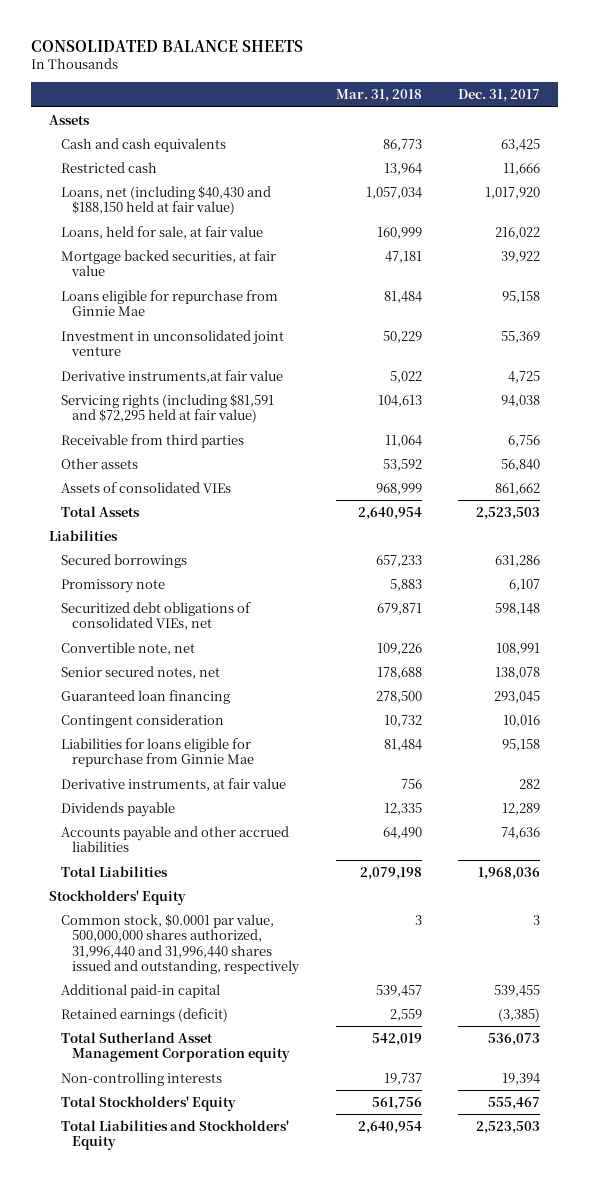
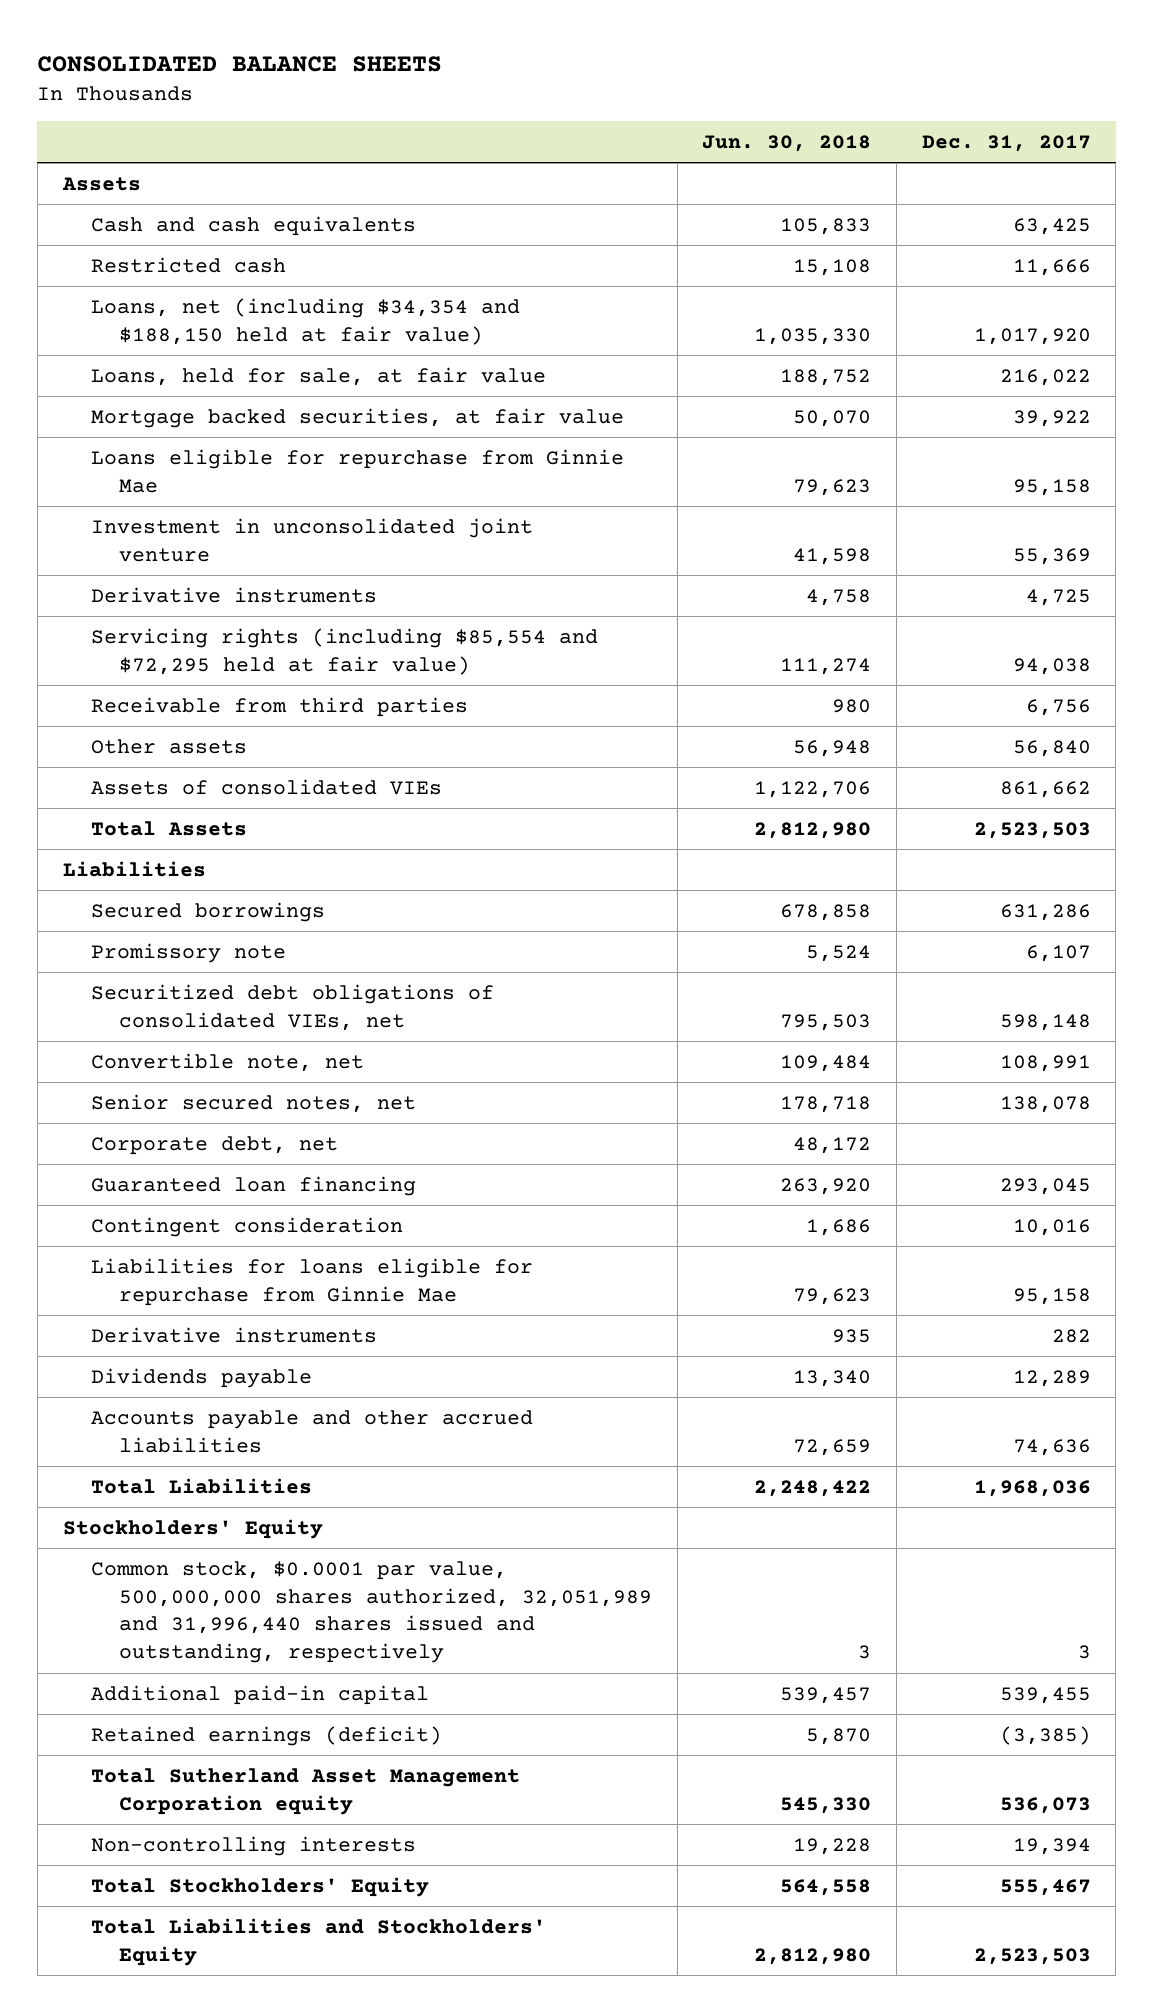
[335,89,422,103] Mar. 31, 2018 -> none
none -> [702,135,872,153] Jun. 30, 2018
[60,185,271,216] Loans, net (including $40,430 and $188,150 held at fair value) -> [90,297,520,345] Loans, net (including $34,354 and $188,150 held at fair value)
[60,369,283,383] Derivative instruments,at fair value -> [90,586,377,603] Derivative instruments
[60,393,274,424] Servicing rights (including $81,591 and $72,295 held at fair value) -> [90,627,598,675] Servicing rights (including $85,554 and $72,295 held at fair value)
none -> [90,1135,338,1155] Corporate debt, net
[60,777,286,791] Derivative instruments, at fair value -> [90,1326,377,1343] Derivative instruments
[60,913,301,975] Common stock, $0.0001 par value, 500,000,000 shares authorized, 31,996,440 and 31,996,440 shares issued and outstanding, respectively -> [90,1560,653,1664] Common stock, $0.0001 par value, 500,000,000 shares authorized, 32,051,989 and 31,996,440 shares issued and outstanding, respectively

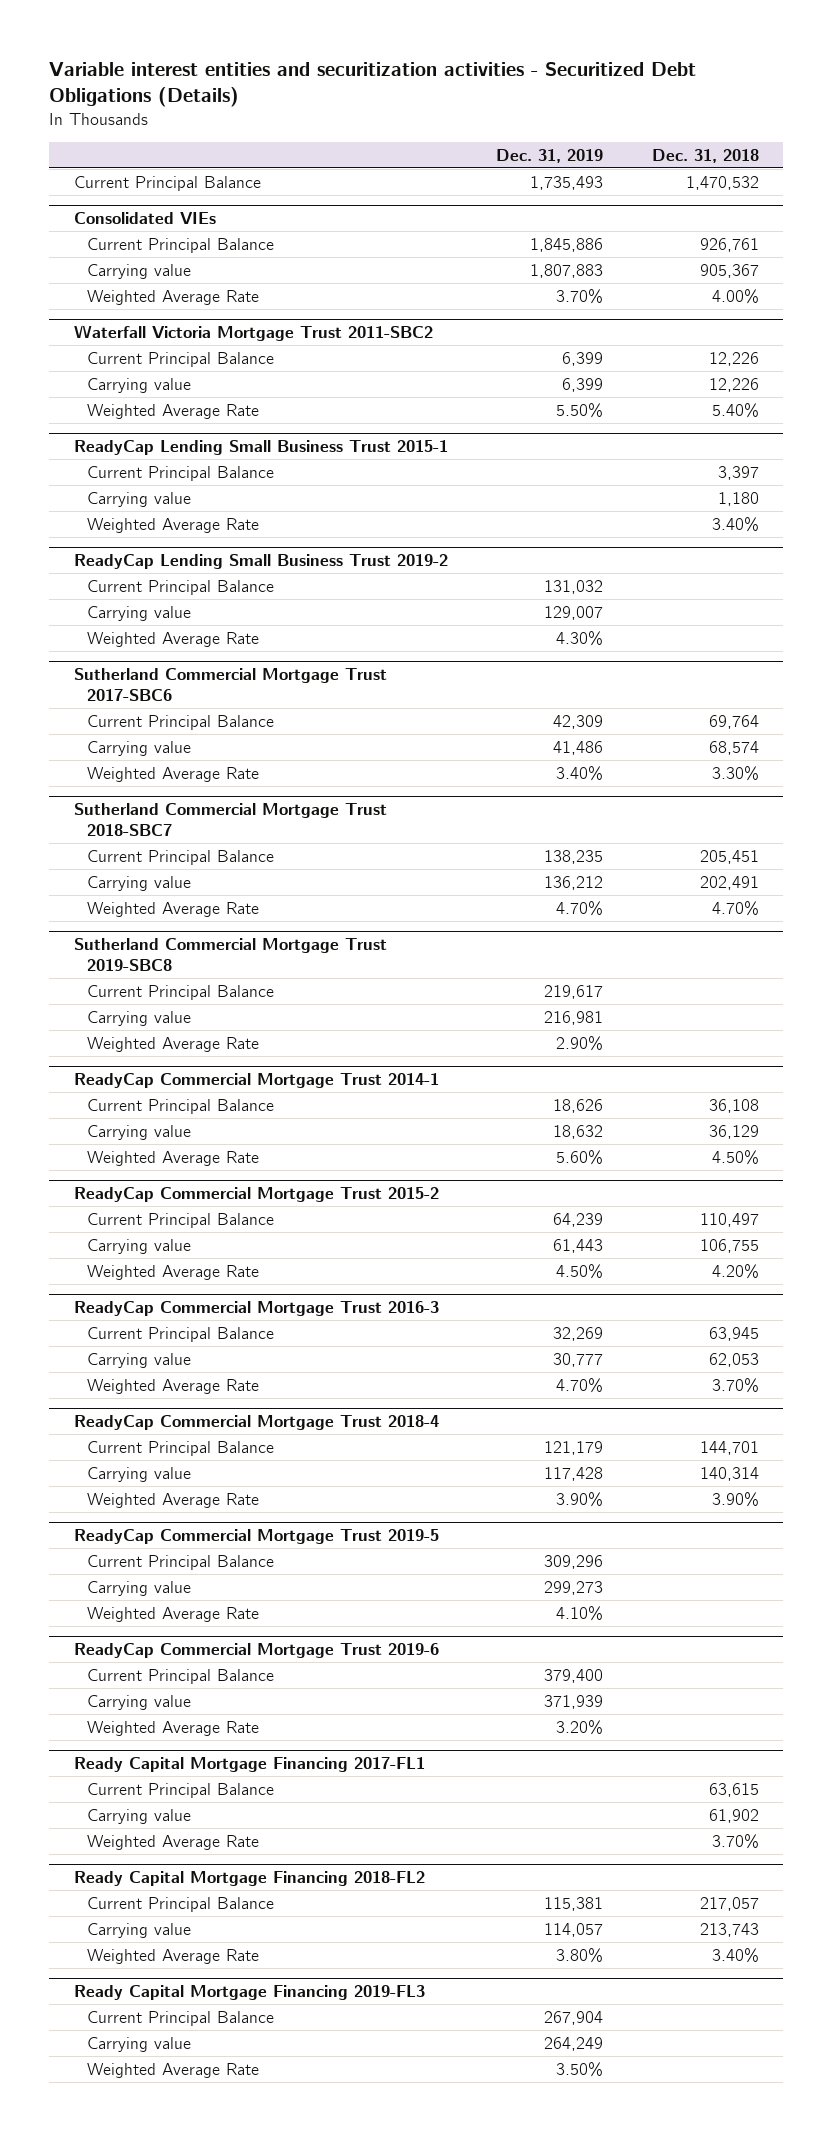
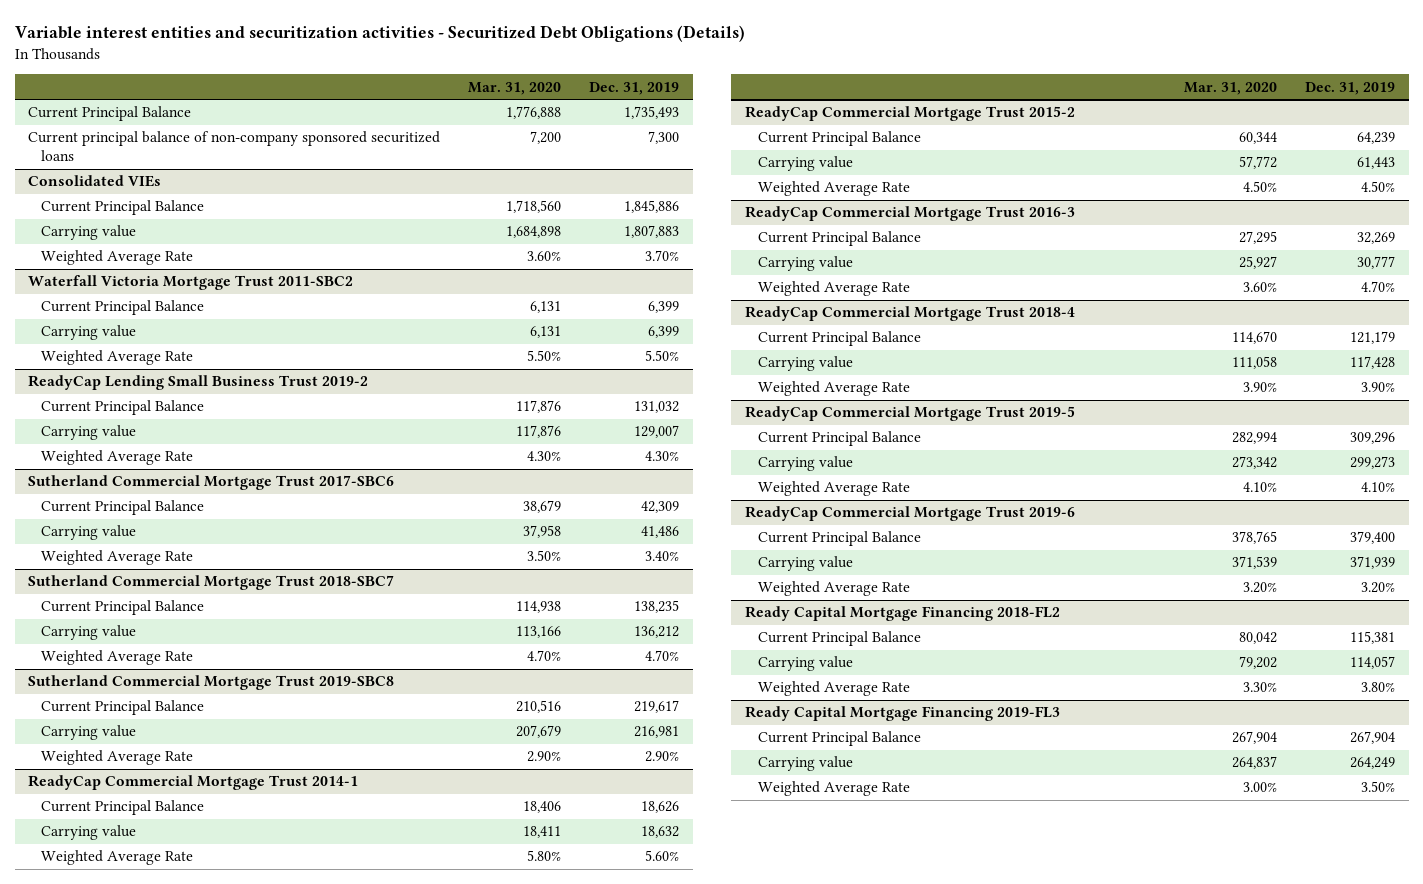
[651,148,759,163] Dec. 31, 2018 -> none
none -> [468,81,562,95] Mar. 31, 2020
none -> [28,131,441,162] Current principal balance of non-company sponsored securitized loans
[73,440,448,456] ReadyCap Lending Small Business Trust 2015-1 -> none
[87,465,275,481] Current Principal Balance -> none
[87,491,192,507] Carrying value -> none
[87,517,260,533] Weighted Average Rate -> none
[73,1757,425,1773] Ready Capital Mortgage Financing 2017-FL1 -> none
[87,1782,275,1798] Current Principal Balance -> none
[87,1808,192,1824] Carrying value -> none
[87,1834,260,1850] Weighted Average Rate -> none

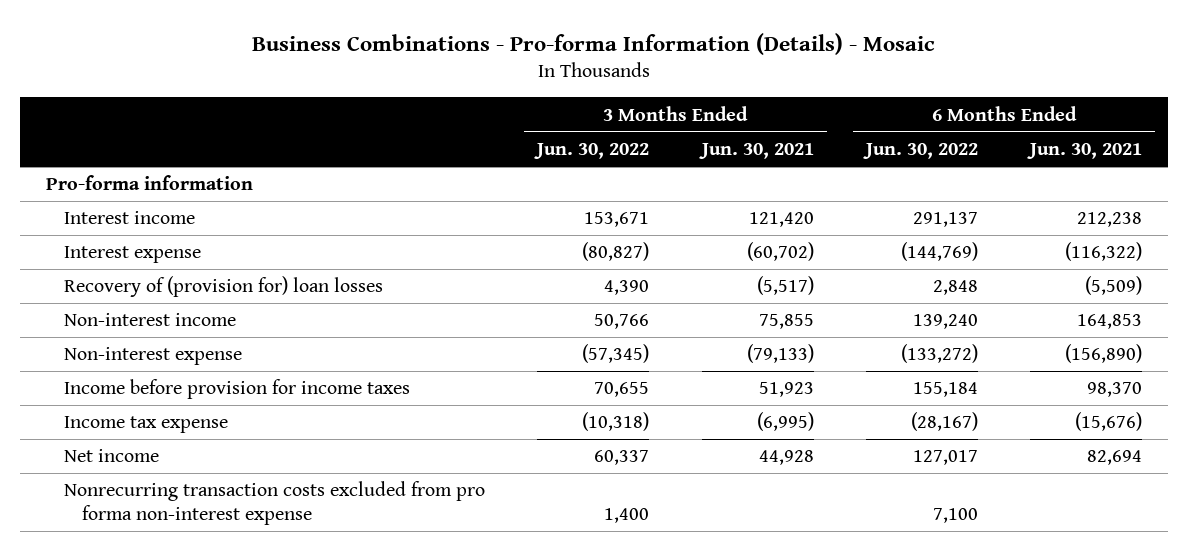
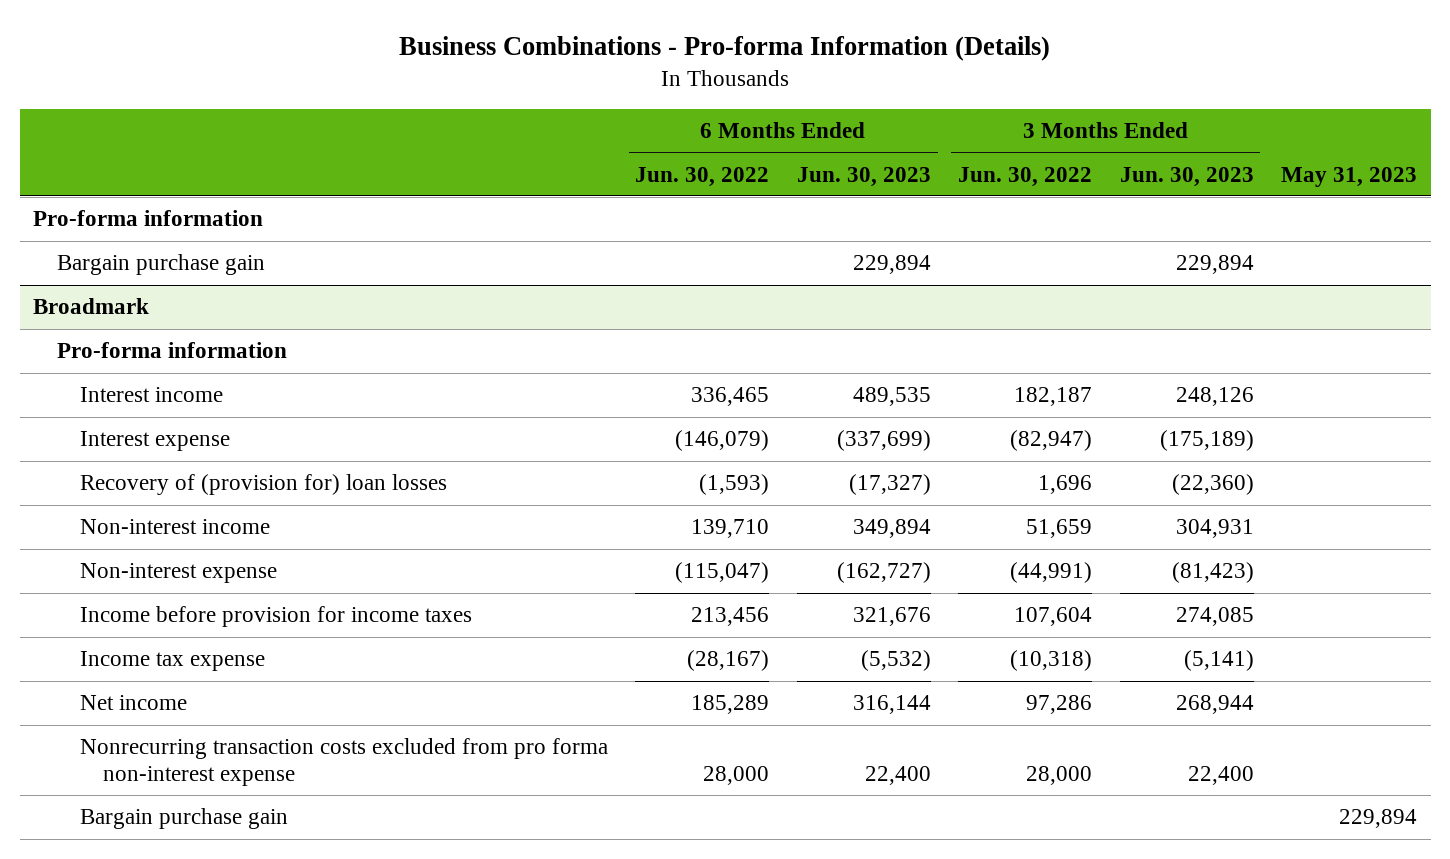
[251,32,935,55] Business Combinations - Pro-forma Information (Details) - Mosaic -> [399,36,1051,62] Business Combinations - Pro-forma Information (Details)
[698,143,814,160] Jun. 30, 2021 -> none
[1027,143,1143,160] Jun. 30, 2021 -> none
none -> [796,166,931,187] Jun. 30, 2023
none -> [1119,166,1254,187] Jun. 30, 2023
none -> [1280,166,1417,187] May 31, 2023
none -> [56,254,265,276] Bargain purchase gain
none -> [33,298,150,315] Broadmark
none -> [56,342,287,359] Pro-forma information
[584,212,650,228] 153,671 -> [1014,387,1093,407] 182,187
[912,212,978,228] 291,137 -> [691,387,770,407] 336,465
[582,242,650,262] (80,827) -> [1010,430,1093,452] (82,947)
[900,242,978,262] (144,769) -> [675,430,770,452] (146,079)
[604,280,650,296] 4,390 -> [1038,475,1093,495] 1,696
[932,280,978,296] 2,848 -> [699,474,770,496] (1,593)
[594,314,650,330] 50,766 -> [1026,519,1093,539] 51,659
[912,314,978,330] 139,240 -> [691,519,770,539] 139,710
[582,344,650,364] (57,345) -> [1010,562,1093,584] (44,991)
[900,344,978,364] (133,272) -> [675,562,770,584] (115,047)
[594,382,650,398] 70,655 -> [1014,607,1093,627] 107,604
[912,382,978,398] 155,184 -> [691,607,770,627] 213,456
[594,450,650,466] 60,337 -> [1026,695,1093,715] 97,286
[912,450,978,466] 127,017 -> [691,695,770,715] 185,289
[604,508,650,524] 1,400 -> [1026,765,1093,785] 28,000
[932,508,978,524] 7,100 -> [703,765,770,785] 28,000
none -> [80,808,289,830] Bargain purchase gain

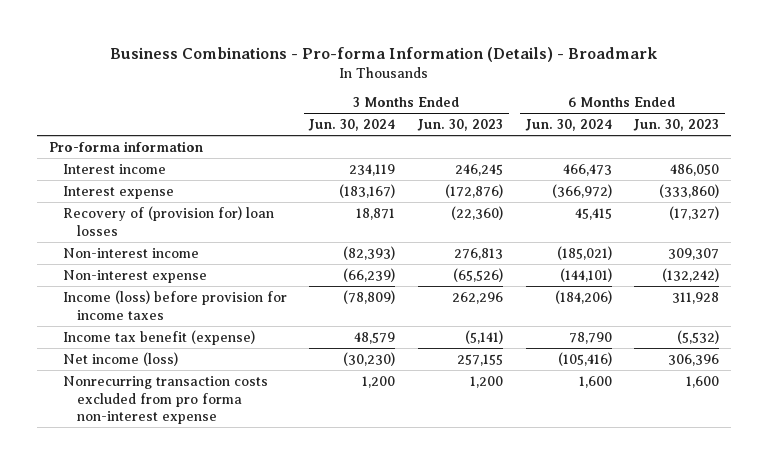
[399,36,1051,62] Business Combinations - Pro-forma Information (Details) -> [109,46,657,62] Business Combinations - Pro-forma Information (Details) - Broadmark
[635,166,770,187] Jun. 30, 2022 -> none
[958,166,1093,187] Jun. 30, 2022 -> none
[1280,166,1417,187] May 31, 2023 -> none
none -> [308,119,396,132] Jun. 30, 2024
none -> [524,119,612,132] Jun. 30, 2024
[56,254,265,276] Bargain purchase gain -> none
[33,298,150,315] Broadmark -> none
[56,342,287,359] Pro-forma information -> none
[852,387,931,407] 489,535 -> [670,163,720,176] 486,050
[1175,387,1254,407] 248,126 -> [455,163,504,176] 246,245
[836,430,931,452] (337,699) -> [659,183,720,198] (333,860)
[1159,430,1254,452] (175,189) -> [445,183,504,198] (172,876)
[80,808,289,830] Bargain purchase gain -> none
[852,519,931,539] 349,894 -> [668,247,720,260] 309,307
[1175,519,1254,539] 304,931 -> [454,247,504,260] 276,813
[836,562,931,584] (162,727) -> [662,267,720,282] (132,242)
[1171,562,1254,584] (81,423) -> [453,267,504,282] (65,526)
[80,606,473,628] Income before provision for income taxes -> [62,289,287,320] Income (loss) before provision for income taxes
[852,607,931,627] 321,676 -> [672,291,720,304] 311,928
[1175,607,1254,627] 274,085 -> [452,291,504,304] 262,296
[80,651,266,672] Income tax expense -> [62,329,255,345] Income tax benefit (expense)
[80,695,188,711] Net income -> [62,351,178,366] Net income (loss)
[852,695,931,715] 316,144 -> [668,353,720,366] 306,396
[1175,695,1254,715] 268,944 -> [457,353,504,366] 257,155
[864,765,931,785] 22,400 -> [686,375,720,388] 1,600
[1187,765,1254,785] 22,400 -> [470,375,504,388] 1,200

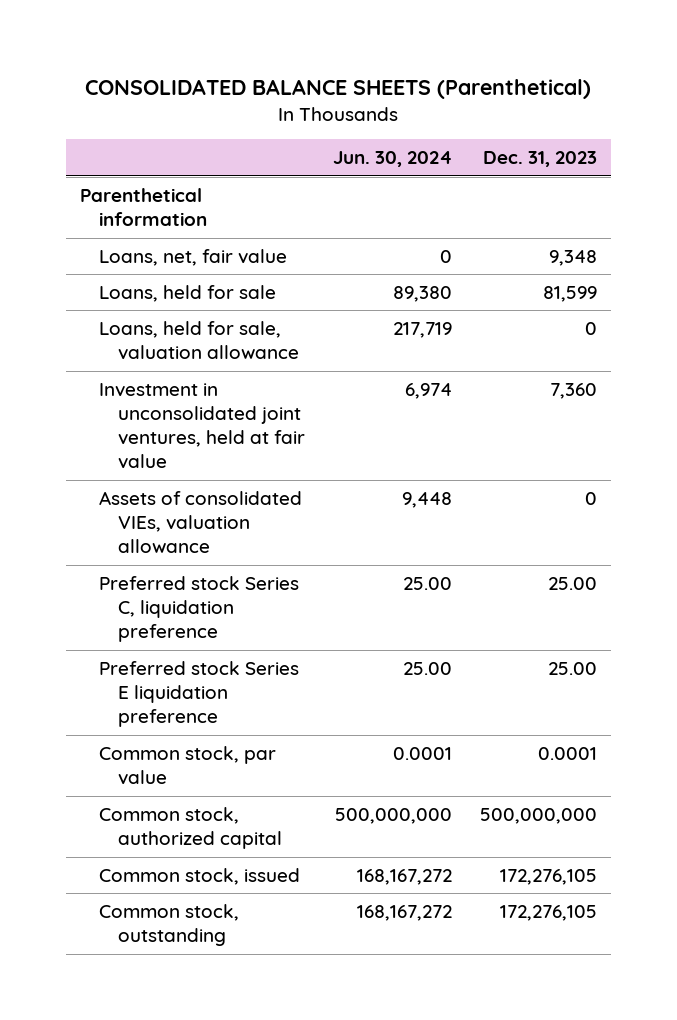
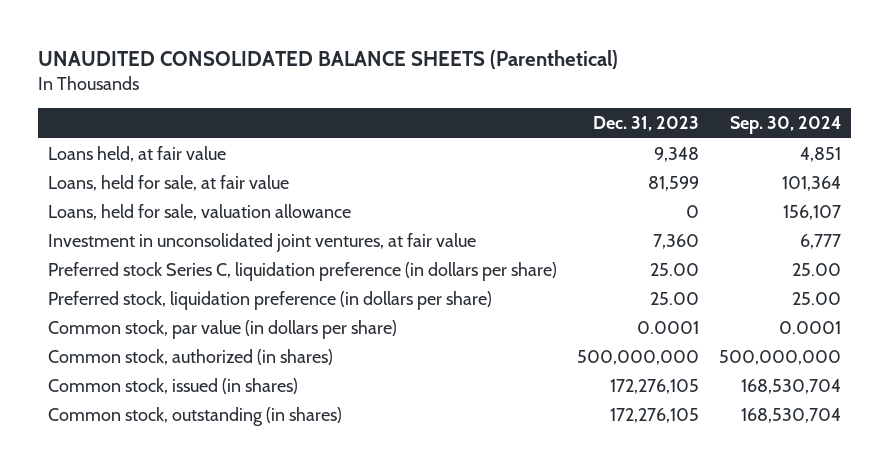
[85,79,592,100] CONSOLIDATED BALANCE SHEETS (Parenthetical) -> [38,50,619,70] UNAUDITED CONSOLIDATED BALANCE SHEETS (Parenthetical)
[332,151,452,168] Jun. 30, 2024 -> none
none -> [730,116,842,135] Sep. 30, 2024
[79,187,207,227] Parenthetical information -> none
[98,248,287,266] Loans, net, fair value -> [48,145,227,162] Loans held, at fair value
[98,284,276,302] Loans, held for sale -> [48,174,290,191] Loans, held for sale, at fair value
[98,490,302,554] Assets of consolidated VIEs, valuation allowance -> none
[98,382,305,470] Investment in unconsolidated joint ventures, held at fair value -> [48,232,477,252] Investment in unconsolidated joint ventures, at fair value
[98,575,299,643] Preferred stock Series C, liquidation preference -> [48,261,558,281] Preferred stock Series C, liquidation preference (in dollars per share)
[98,660,299,728] Preferred stock Series E liquidation preference -> [48,290,493,310] Preferred stock, liquidation preference (in dollars per share)
[98,745,276,786] Common stock, par value -> [48,319,398,339] Common stock, par value (in dollars per share)
[98,806,282,850] Common stock, authorized capital -> [48,348,334,365] Common stock, authorized (in shares)
[98,867,300,885] Common stock, issued -> [48,377,299,394] Common stock, issued (in shares)
[98,903,239,947] Common stock, outstanding -> [48,406,343,426] Common stock, outstanding (in shares)

